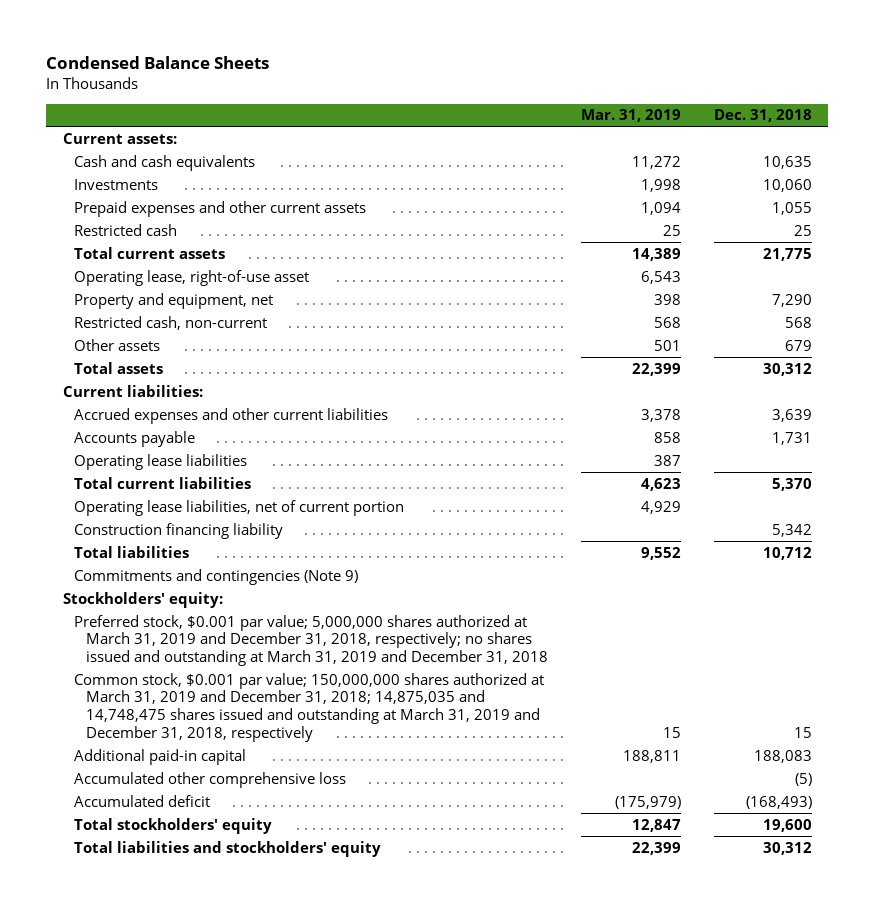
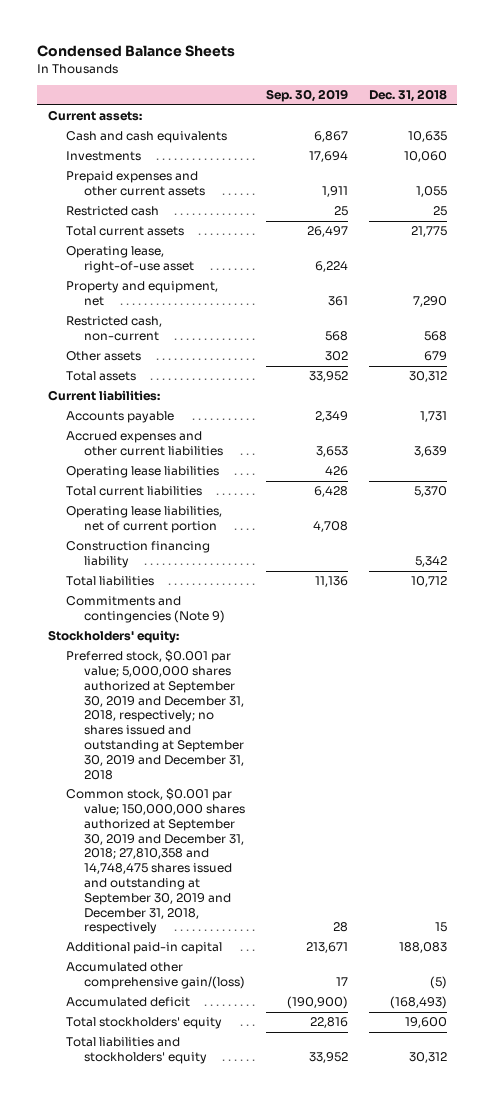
[580,109,681,123] Mar. 31, 2019 -> none
none -> [265,89,348,103] Sep. 30, 2019
[74,407,389,424] Accrued expenses and other current liabilities -> [65,431,223,457] Accrued expenses and other current liabilities
[74,614,549,666] Preferred stock, $0.001 par value; 5,000,000 shares authorized at March 31, 2019 and December 31, 2018, respectively; no shares issued and outstanding at March 31, 2019 and December 31, 2018 -> [65,650,244,780] Preferred stock, $0.001 par value; 5,000,000 shares authorized at September 30, 2019 and December 31, 2018, respectively; no shares issued and outstanding at September 30, 2019 and December 31, 2018
[74,672,545,742] Common stock, $0.001 par value; 150,000,000 shares authorized at March 31, 2019 and December 31, 2018; 14,875,035 and 14,748,475 shares issued and outstanding at March 31, 2019 and December 31, 2018, respectively -> [65,788,245,935] Common stock, $0.001 par value; 150,000,000 shares authorized at September 30, 2019 and December 31, 2018; 27,810,358 and 14,748,475 shares issued and outstanding at September 30, 2019 and December 31, 2018, respectively
[74,771,347,788] Accumulated other comprehensive loss -> [65,962,245,990] Accumulated other comprehensive gain/(loss)

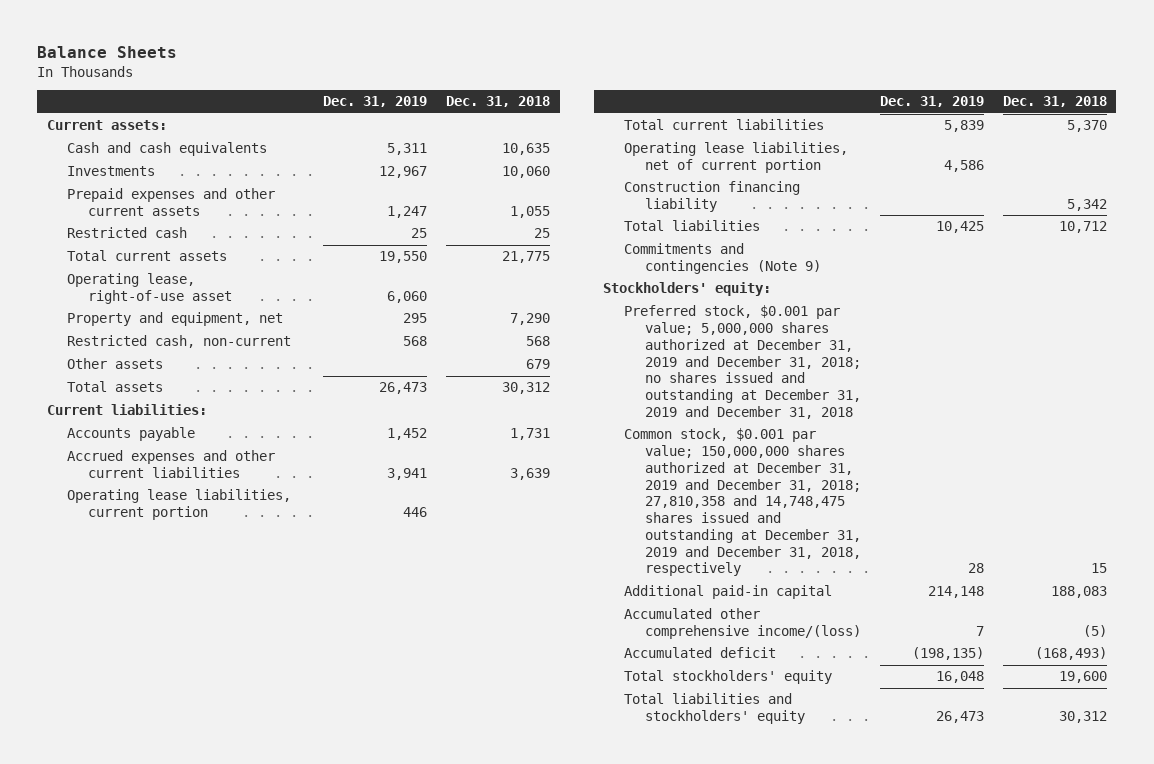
[37,45,236,58] Condensed Balance Sheets -> [37,46,178,59] Balance Sheets
[265,89,348,103] Sep. 30, 2019 -> none
none -> [323,96,428,108] Dec. 31, 2019
[65,466,219,479] Operating lease liabilities -> [67,489,292,521] Operating lease liabilities, current portion
[65,650,244,780] Preferred stock, $0.001 par value; 5,000,000 shares authorized at September 30, 2019 and December 31, 2018, respectively; no shares issued and outstanding at September 30, 2019 and December 31, 2018 -> [623,305,861,419] Preferred stock, $0.001 par value; 5,000,000 shares authorized at December 31, 2019 and December 31, 2018; no shares issued and outstanding at December 31, 2019 and December 31, 2018
[65,788,245,935] Common stock, $0.001 par value; 150,000,000 shares authorized at September 30, 2019 and December 31, 2018; 27,810,358 and 14,748,475 shares issued and outstanding at September 30, 2019 and December 31, 2018, respectively -> [623,428,861,577] Common stock, $0.001 par value; 150,000,000 shares authorized at December 31, 2019 and December 31, 2018; 27,810,358 and 14,748,475 shares issued and outstanding at December 31, 2019 and December 31, 2018, respectively
[65,962,245,990] Accumulated other comprehensive gain/(loss) -> [623,608,861,640] Accumulated other comprehensive income/(loss)

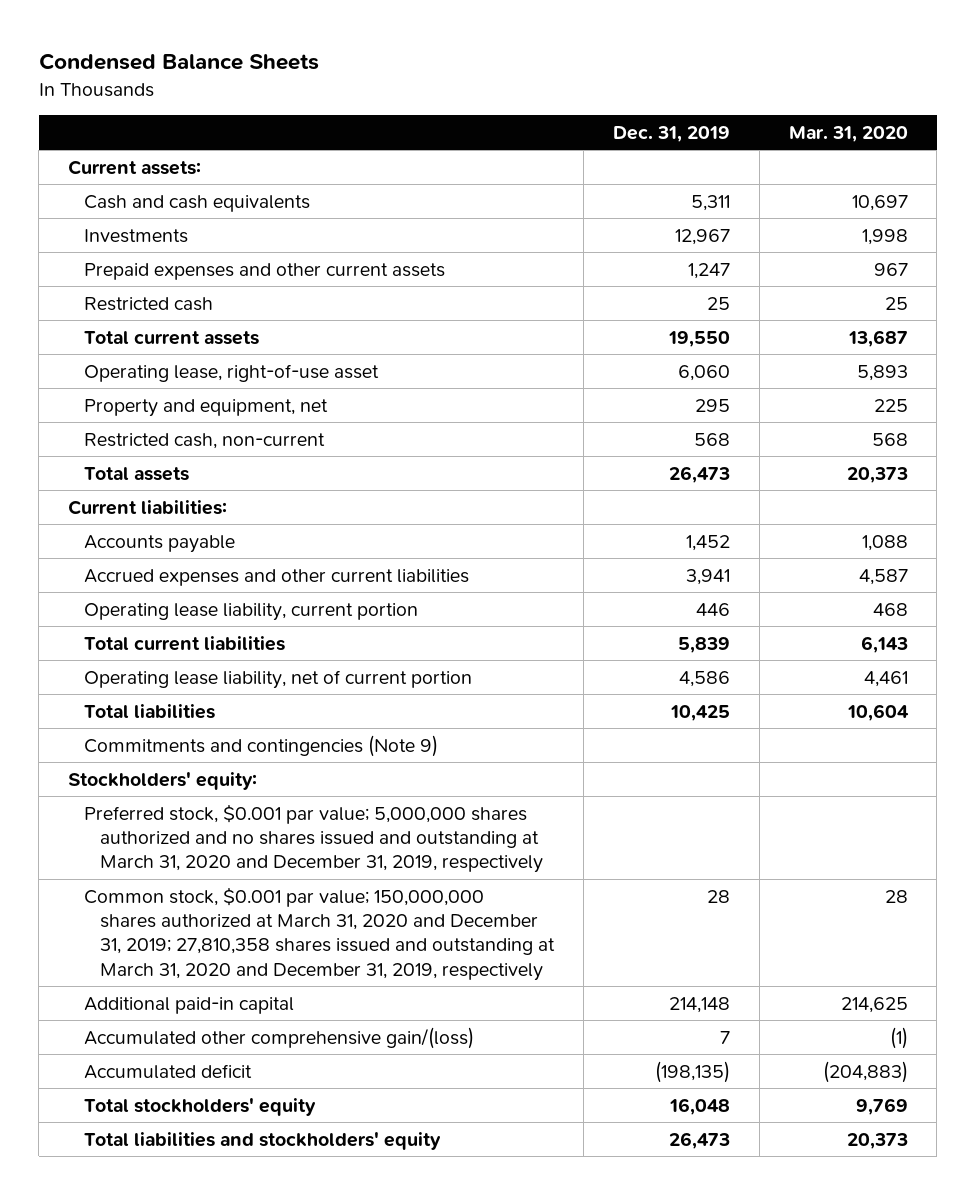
[37,46,178,59] Balance Sheets -> [38,53,319,71] Condensed Balance Sheets
[446,96,551,108] Dec. 31, 2018 -> none
none -> [788,125,908,142] Mar. 31, 2020
[67,358,164,370] Other assets -> none
[67,489,292,521] Operating lease liabilities, current portion -> [84,602,419,621] Operating lease liability, current portion
[623,181,800,213] Construction financing liability -> none
[623,142,848,174] Operating lease liabilities, net of current portion -> [84,669,473,689] Operating lease liability, net of current portion
[623,305,861,419] Preferred stock, $0.001 par value; 5,000,000 shares authorized at December 31, 2019 and December 31, 2018; no shares issued and outstanding at December 31, 2019 and December 31, 2018 -> [84,803,544,874] Preferred stock, $0.001 par value; 5,000,000 shares authorized and no shares issued and outstanding at March 31, 2020 and December 31, 2019, respectively
[623,428,861,577] Common stock, $0.001 par value; 150,000,000 shares authorized at December 31, 2019 and December 31, 2018; 27,810,358 and 14,748,475 shares issued and outstanding at December 31, 2019 and December 31, 2018, respectively -> [84,886,556,981] Common stock, $0.001 par value; 150,000,000 shares authorized at March 31, 2020 and December 31, 2019; 27,810,358 shares issued and outstanding at March 31, 2020 and December 31, 2019, respectively
[623,608,861,640] Accumulated other comprehensive income/(loss) -> [84,1026,475,1049] Accumulated other comprehensive gain/(loss)

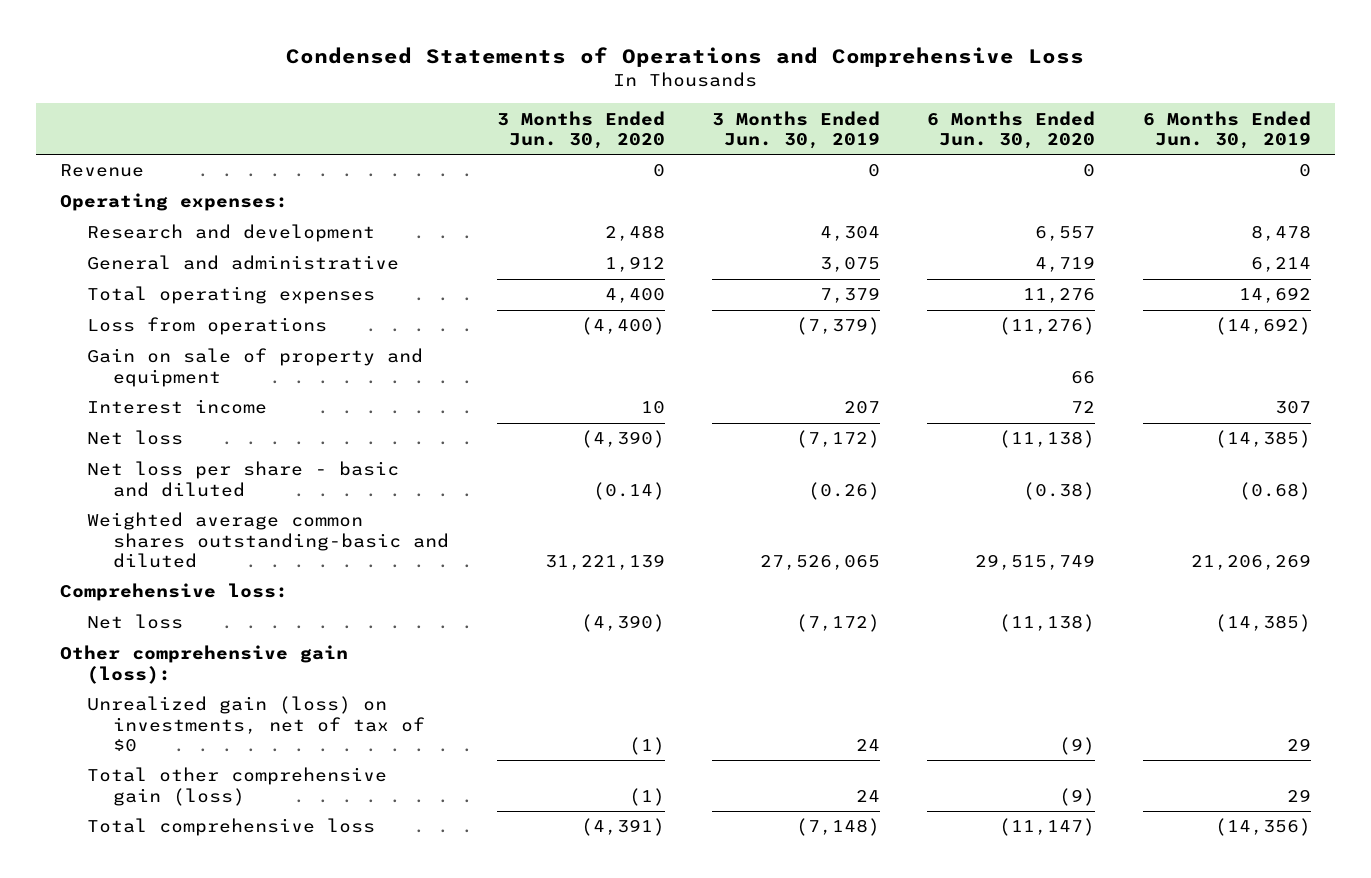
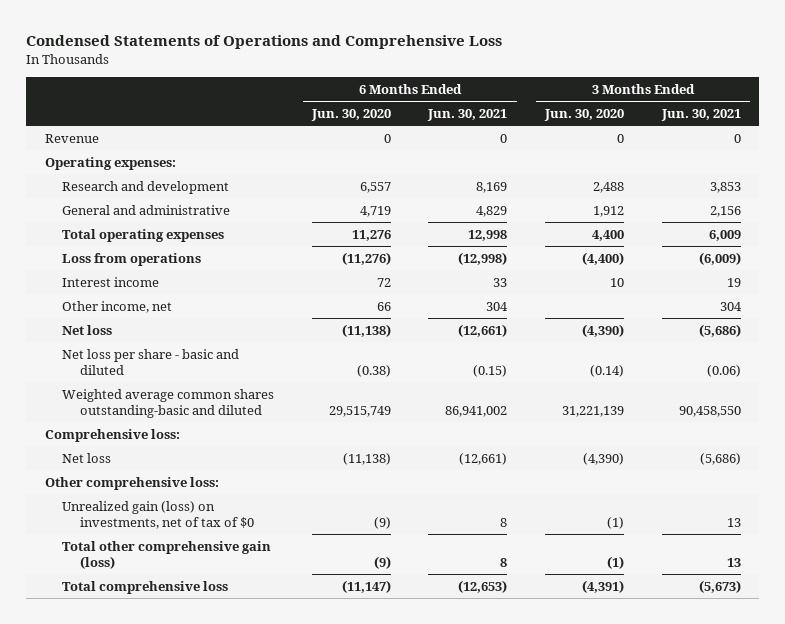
[712,110,881,149] 3 Months Ended Jun. 30, 2019 -> none
[1142,110,1311,149] 6 Months Ended Jun. 30, 2019 -> none
none -> [427,108,508,121] Jun. 30, 2021
none -> [660,108,741,121] Jun. 30, 2021
[86,348,423,387] Gain on sale of property and equipment -> none
none -> [62,300,173,313] Other income, net
[60,645,349,684] Other comprehensive gain (loss): -> [44,476,219,490] Other comprehensive loss:

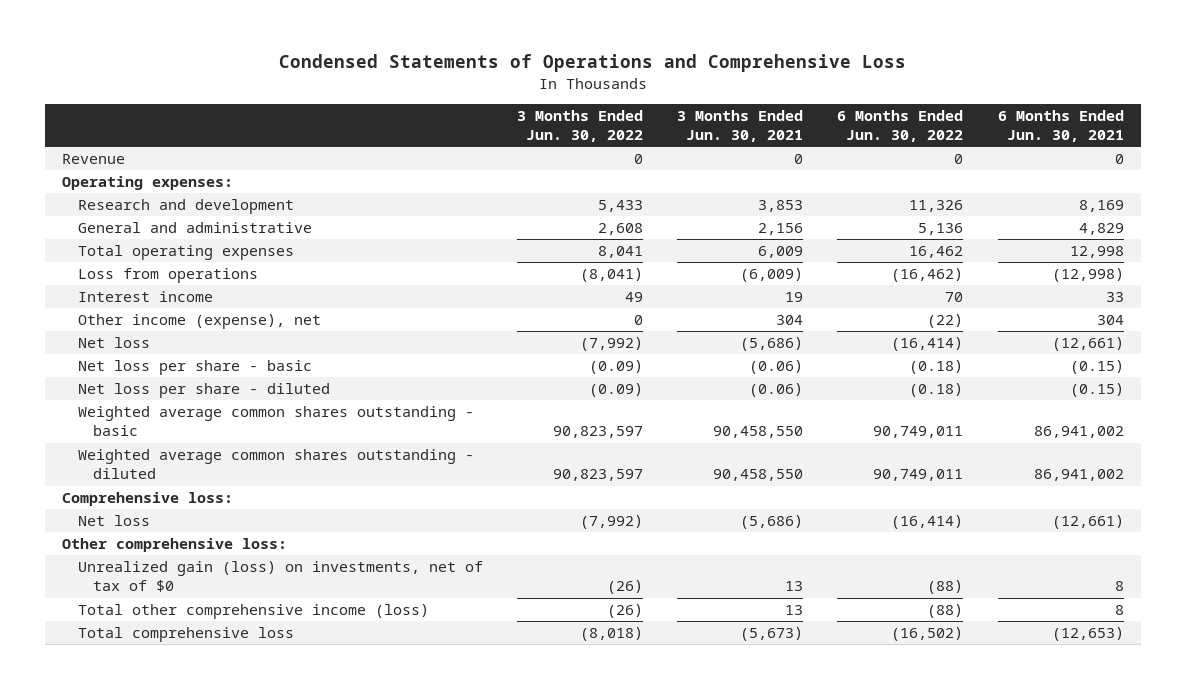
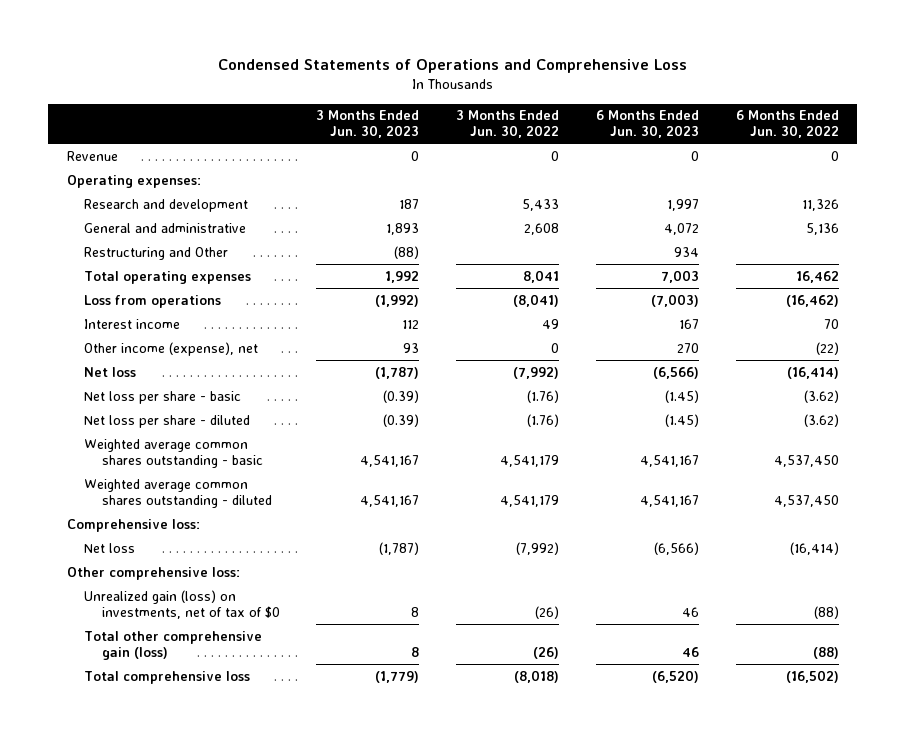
[677,109,804,143] 3 Months Ended Jun. 30, 2021 -> none
[997,109,1124,143] 6 Months Ended Jun. 30, 2021 -> none
none -> [316,110,420,139] 3 Months Ended Jun. 30, 2023
none -> [596,110,700,139] 6 Months Ended Jun. 30, 2023
none -> [84,246,229,260] Restructuring and Other
[588,360,643,375] (0.09) -> [527,389,560,403] (1.76)
[909,360,964,375] (0.18) -> [803,389,839,403] (3.62)
[588,383,643,398] (0.09) -> [527,413,560,427] (1.76)
[909,383,964,398] (0.18) -> [803,413,839,427] (3.62)
[552,426,643,439] 90,823,597 -> [500,454,560,467] 4,541,179
[873,426,964,439] 90,749,011 -> [773,454,839,467] 4,537,450
[552,469,643,482] 90,823,597 -> [500,494,560,507] 4,541,179
[873,469,964,482] 90,749,011 -> [773,494,839,507] 4,537,450
[77,604,429,620] Total other comprehensive income (loss) -> [84,630,263,660] Total other comprehensive gain (loss)

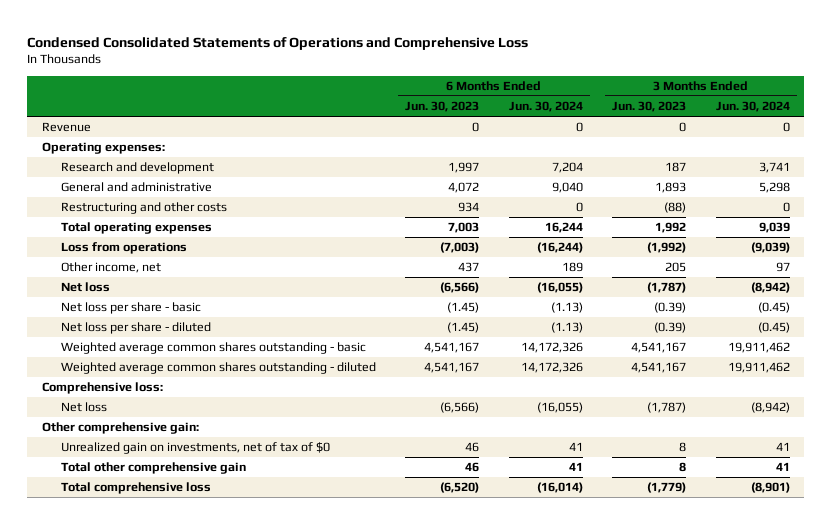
[217,59,687,74] Condensed Statements of Operations and Comprehensive Loss -> [27,36,529,50] Condensed Consolidated Statements of Operations and Comprehensive Loss
[456,110,560,139] 3 Months Ended Jun. 30, 2022 -> none
[735,110,839,139] 6 Months Ended Jun. 30, 2022 -> none
none -> [508,101,583,113] Jun. 30, 2024
none -> [715,101,790,113] Jun. 30, 2024
[84,246,229,260] Restructuring and Other -> [60,202,227,215] Restructuring and other costs
[84,318,181,329] Interest income -> none
[84,341,259,356] Other income (expense), net -> [60,262,161,274] Other income, net
[403,342,420,353] 93 -> [665,262,687,273] 205
[677,342,700,353] 270 -> [458,262,480,273] 437
[66,566,240,580] Other comprehensive loss: -> [42,422,200,435] Other comprehensive gain:
[84,589,280,619] Unrealized gain (loss) on investments, net of tax of $0 -> [60,442,330,455] Unrealized gain on investments, net of tax of $0
[84,630,263,660] Total other comprehensive gain (loss) -> [60,462,246,475] Total other comprehensive gain

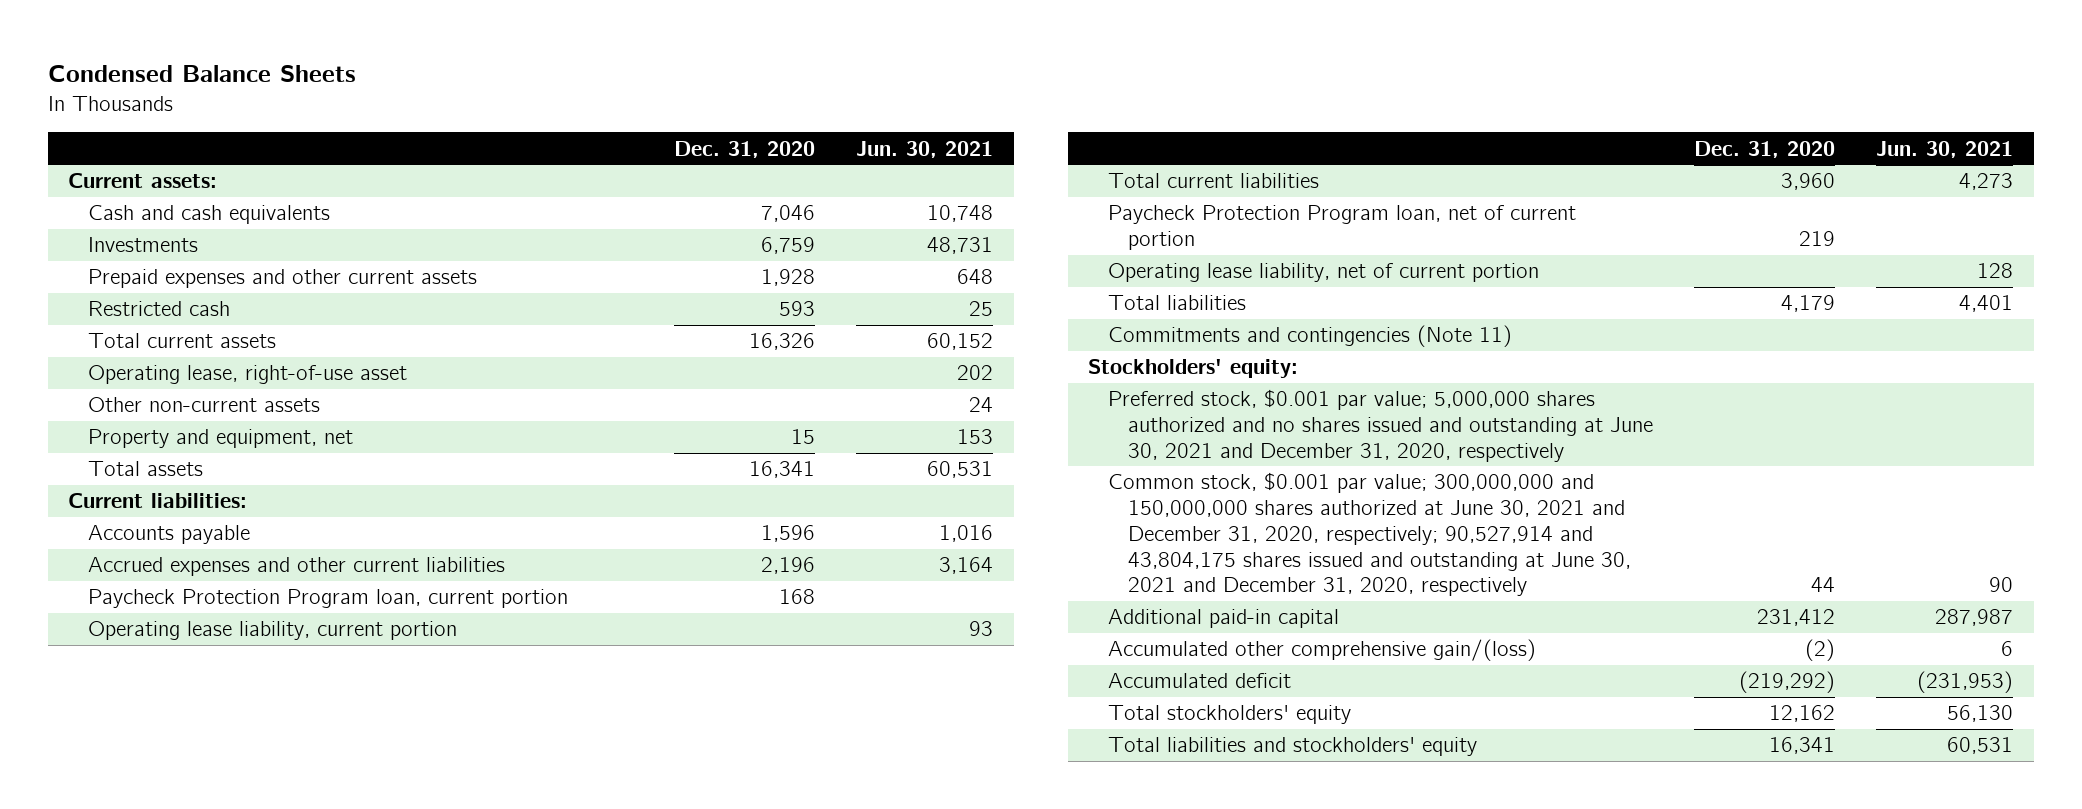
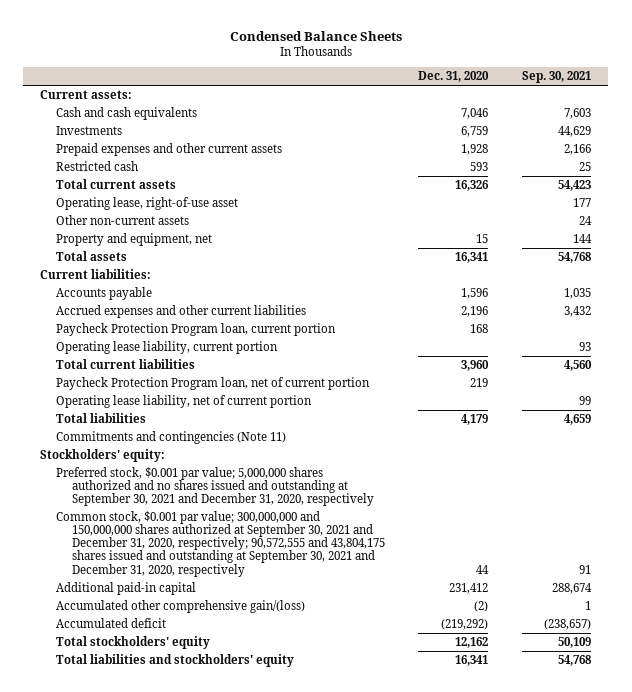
[856,140,994,158] Jun. 30, 2021 -> none
none -> [522,71,592,84] Sep. 30, 2021
[1108,389,1654,462] Preferred stock, $0.001 par value; 5,000,000 shares authorized and no shares issued and outstanding at June 30, 2021 and December 31, 2020, respectively -> [55,467,374,507] Preferred stock, $0.001 par value; 5,000,000 shares authorized and no shares issued and outstanding at September 30, 2021 and December 31, 2020, respectively
[1108,472,1632,597] Common stock, $0.001 par value; 300,000,000 and 150,000,000 shares authorized at June 30, 2021 and December 31, 2020, respectively; 90,527,914 and 43,804,175 shares issued and outstanding at June 30, 2021 and December 31, 2020, respectively -> [55,511,385,577] Common stock, $0.001 par value; 300,000,000 and 150,000,000 shares authorized at September 30, 2021 and December 31, 2020, respectively; 90,572,555 and 43,804,175 shares issued and outstanding at September 30, 2021 and December 31, 2020, respectively

